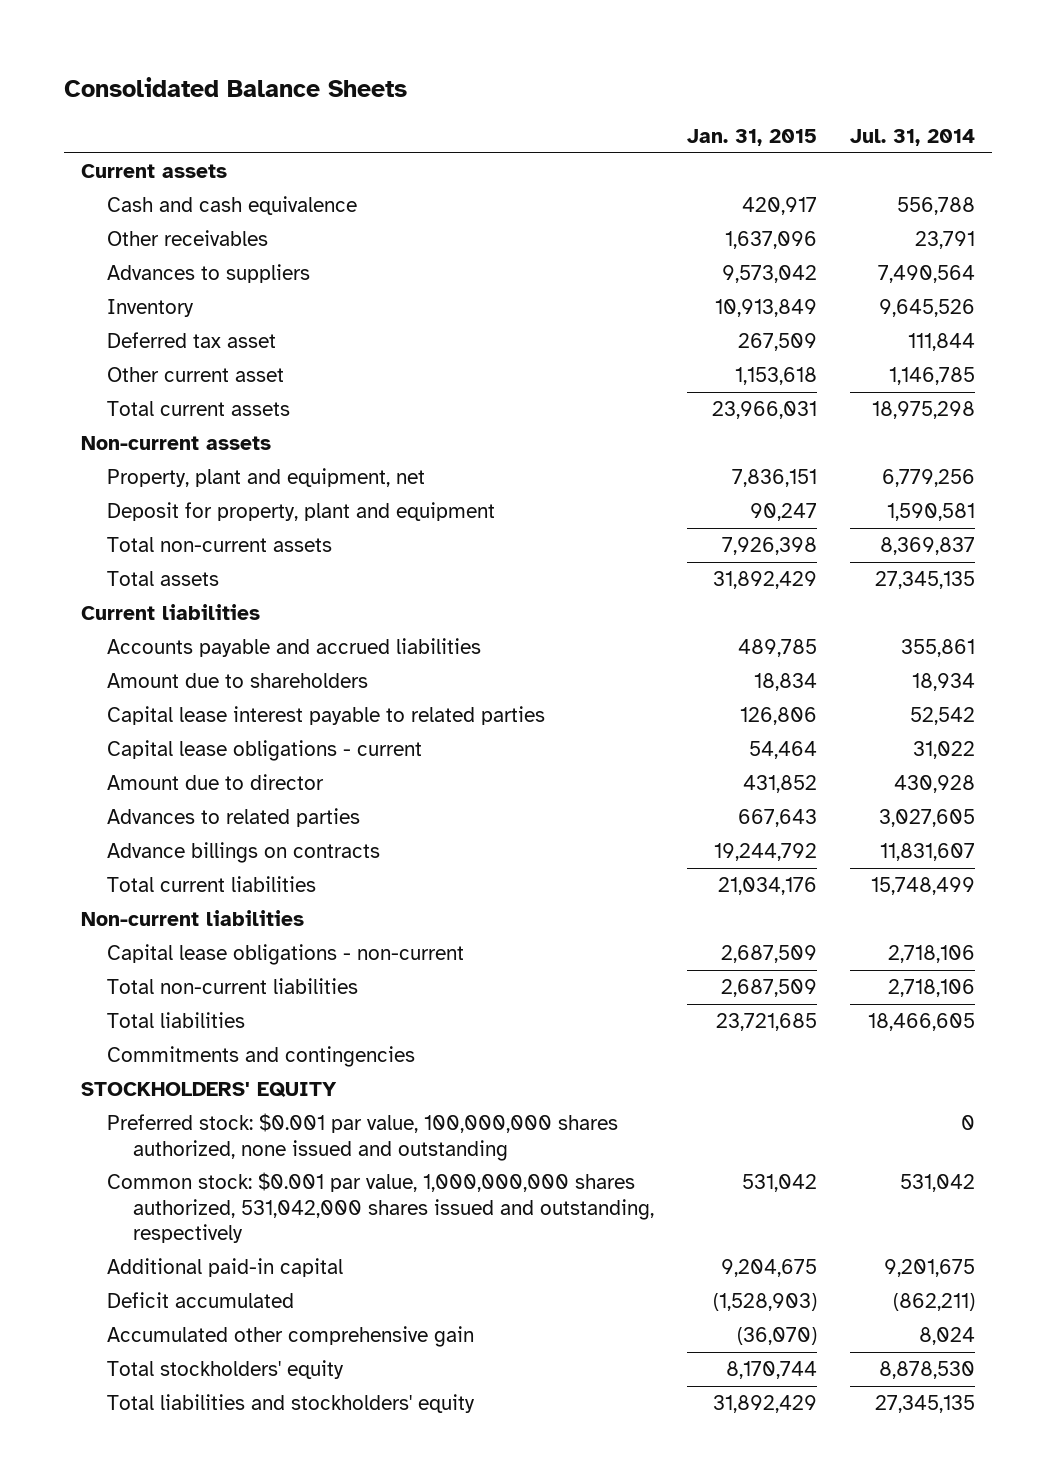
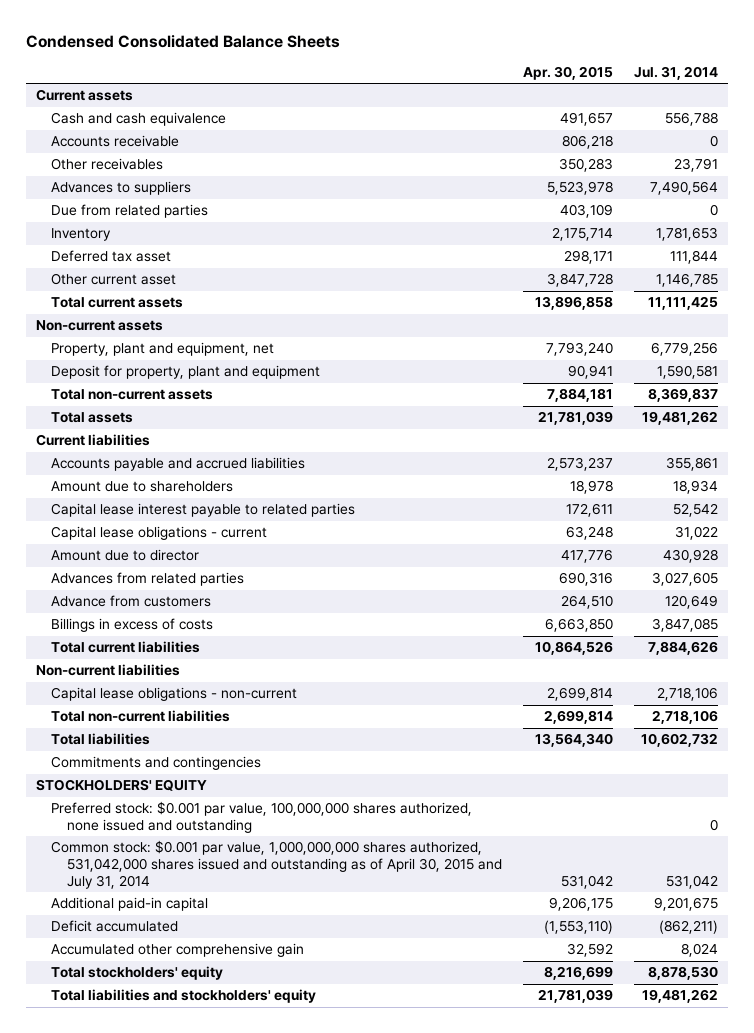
[64,77,408,98] Consolidated Balance Sheets -> [25,35,340,49] Condensed Consolidated Balance Sheets
[686,128,817,146] Jan. 31, 2015 -> none
none -> [522,65,613,80] Apr. 30, 2015
none -> [51,135,180,148] Accounts receivable
none -> [51,204,209,219] Due from related parties
[879,299,976,318] 9,645,526 -> [655,227,718,242] 1,781,653
[872,401,976,420] 18,975,298 -> [647,296,718,311] 11,111,425
[875,571,976,590] 27,345,135 -> [641,411,718,426] 19,481,262
[106,842,380,864] Advance billings on contracts -> none
[106,808,360,828] Advances to related parties -> [51,572,245,587] Advances from related parties
none -> [51,595,212,608] Advance from customers
none -> [51,618,214,633] Billings in excess of costs
[871,877,976,896] 15,748,499 -> [647,641,718,656] 7,884,626
[868,1013,976,1032] 18,466,605 -> [640,733,718,748] 10,602,732
[106,1172,654,1243] Common stock: $0.001 par value, 1,000,000,000 shares authorized, 531,042,000 shares issued and outstanding, respectively -> [51,840,502,889] Common stock: $0.001 par value, 1,000,000,000 shares authorized, 531,042,000 shares issued and outstanding as of April 30, 2015 and July 31, 2014
[875,1395,976,1414] 27,345,135 -> [641,989,718,1004] 19,481,262

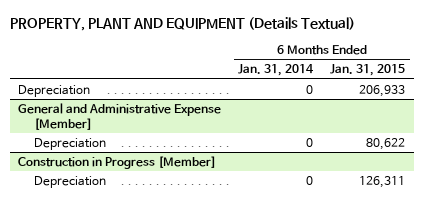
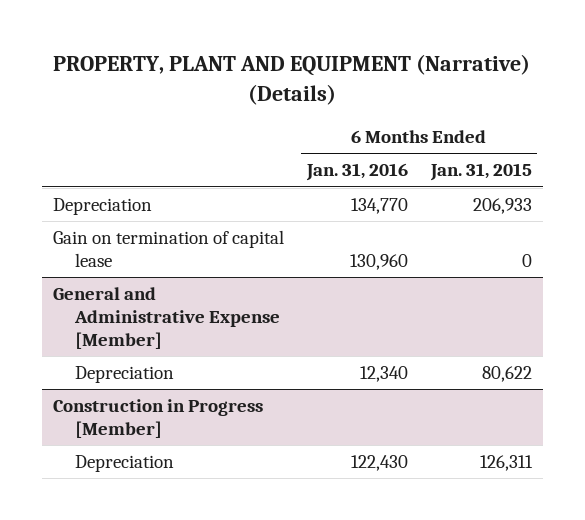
[10,17,356,32] PROPERTY, PLANT AND EQUIPMENT (Details Textual) -> [53,54,531,105] PROPERTY, PLANT AND EQUIPMENT (Narrative) (Details)
[238,64,315,77] Jan. 31, 2014 -> none
none -> [305,163,408,182] Jan. 31, 2016
none -> [52,230,284,267] Gain on termination of capital lease

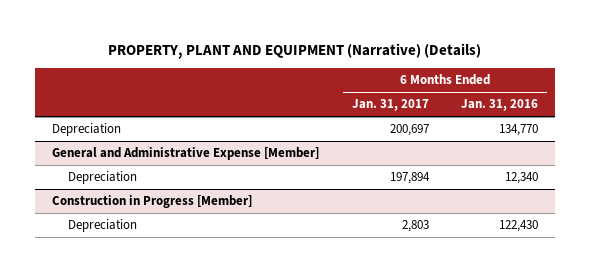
[429,163,532,182] Jan. 31, 2015 -> none
none -> [351,99,429,112] Jan. 31, 2017
[52,230,284,267] Gain on termination of capital lease -> none

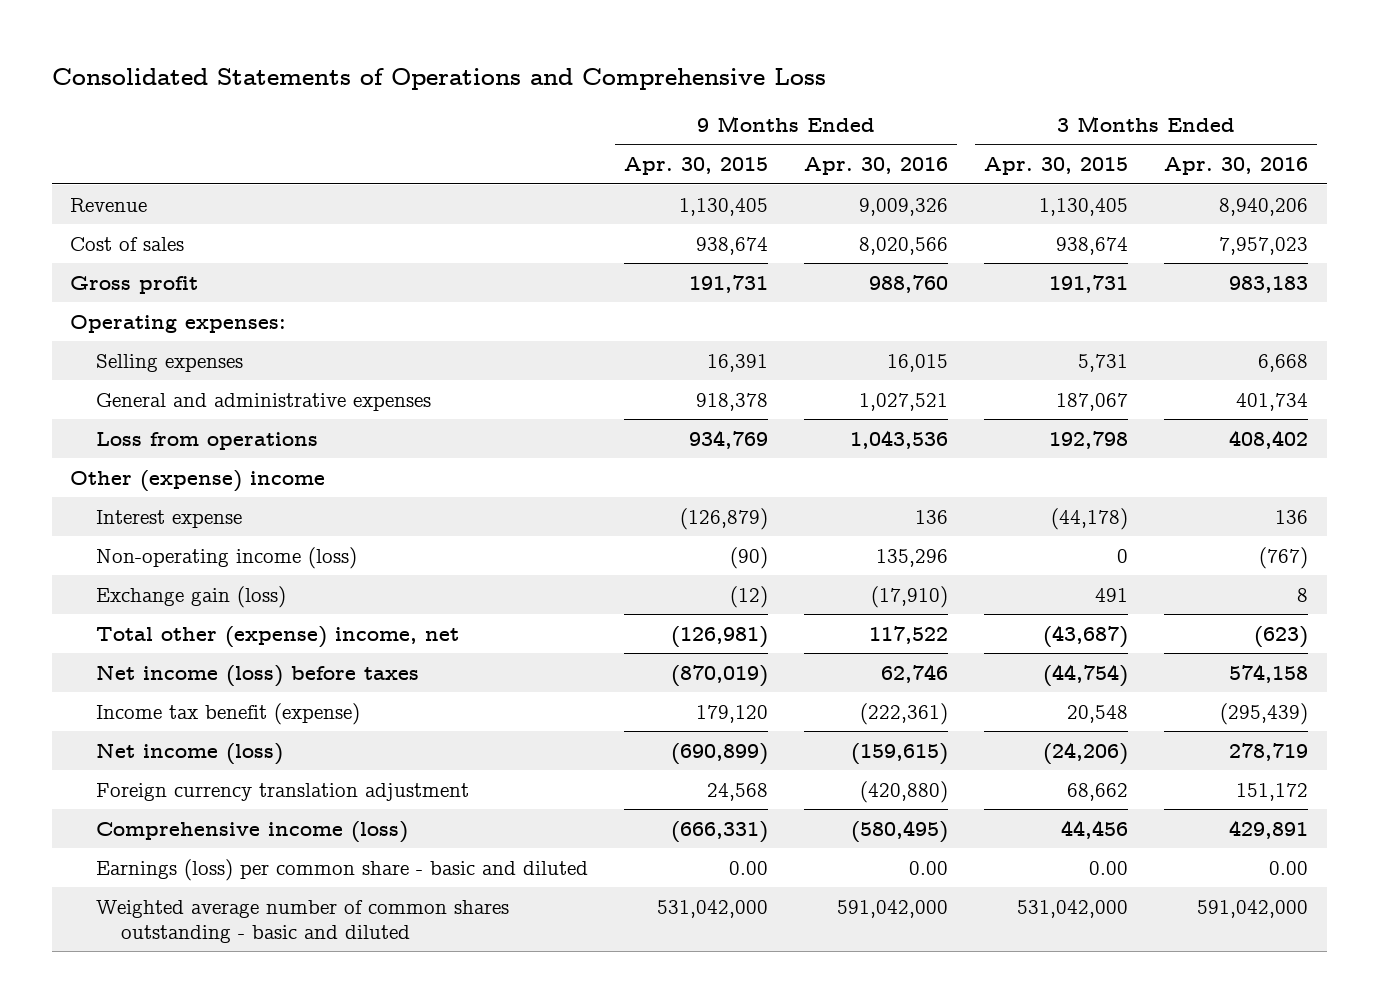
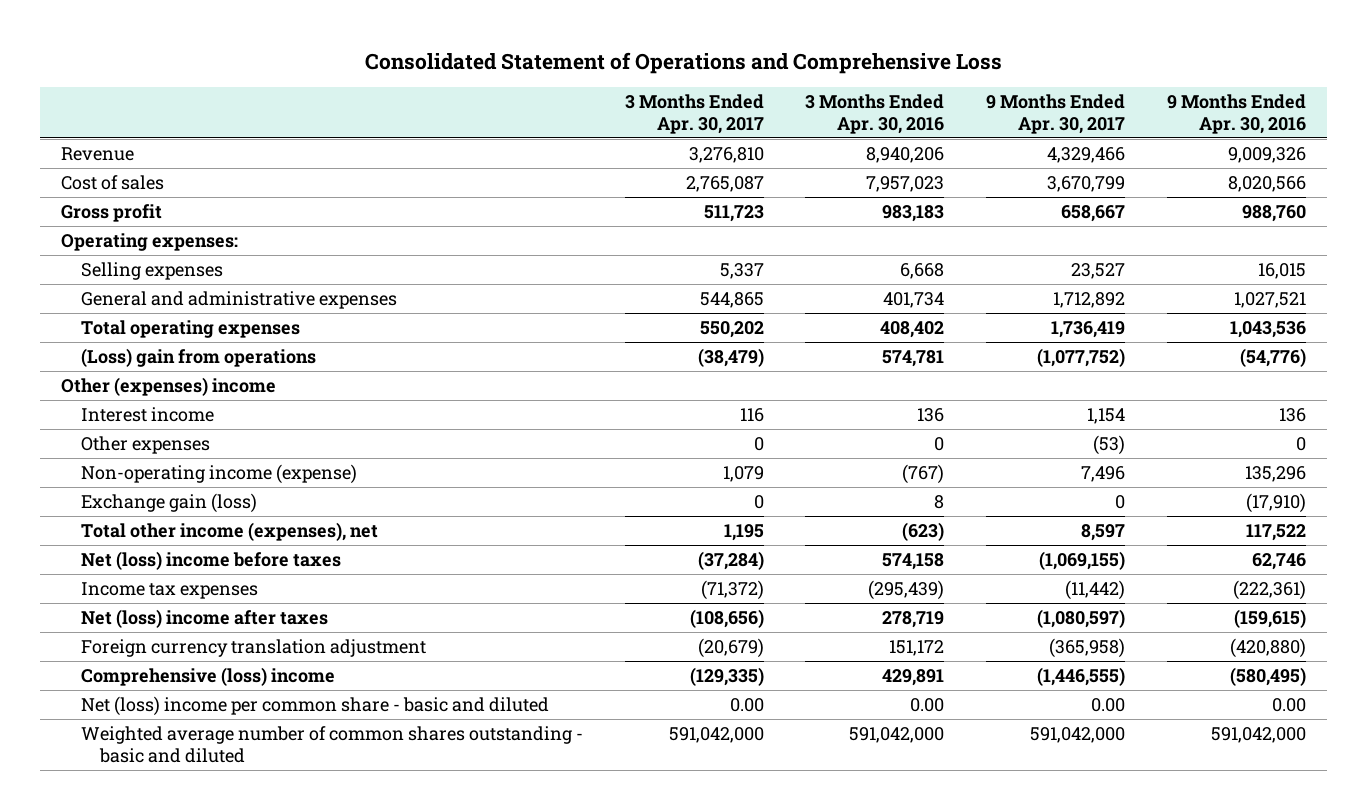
[52,67,827,90] Consolidated Statements of Operations and Comprehensive Loss -> [364,51,1002,74] Consolidated Statement of Operations and Comprehensive Loss
[623,157,768,176] Apr. 30, 2015 -> none
[984,157,1129,176] Apr. 30, 2015 -> none
none -> [624,93,764,135] 3 Months Ended Apr. 30, 2017
none -> [986,93,1126,135] 9 Months Ended Apr. 30, 2017
none -> [80,319,300,338] Total operating expenses
[95,431,318,450] Loss from operations -> [80,347,316,367] (Loss) gain from operations
[849,429,948,449] 1,043,536 -> [1240,347,1307,367] (54,776)
[1229,429,1309,449] 408,402 -> [882,349,945,367] 574,781
[70,469,326,492] Other (expense) income -> [61,376,277,396] Other (expenses) income
[95,509,242,528] Interest expense -> [80,406,214,422] Interest income
none -> [80,435,210,454] Other expenses
[95,546,357,569] Non-operating income (loss) -> [80,463,357,484] Non-operating income (expense)
[95,625,459,648] Total other (expense) income, net -> [80,521,378,541] Total other income (expenses), net
[95,664,419,687] Net income (loss) before taxes -> [80,550,341,570] Net (loss) income before taxes
[95,702,360,725] Income tax benefit (expense) -> [80,581,258,599] Income tax expenses
[95,742,283,765] Net income (loss) -> [80,608,328,628] Net (loss) income after taxes
[95,820,408,843] Comprehensive income (loss) -> [80,666,335,686] Comprehensive (loss) income
[95,858,588,881] Earnings (loss) per common share - basic and diluted -> [80,695,549,716] Net (loss) income per common share - basic and diluted

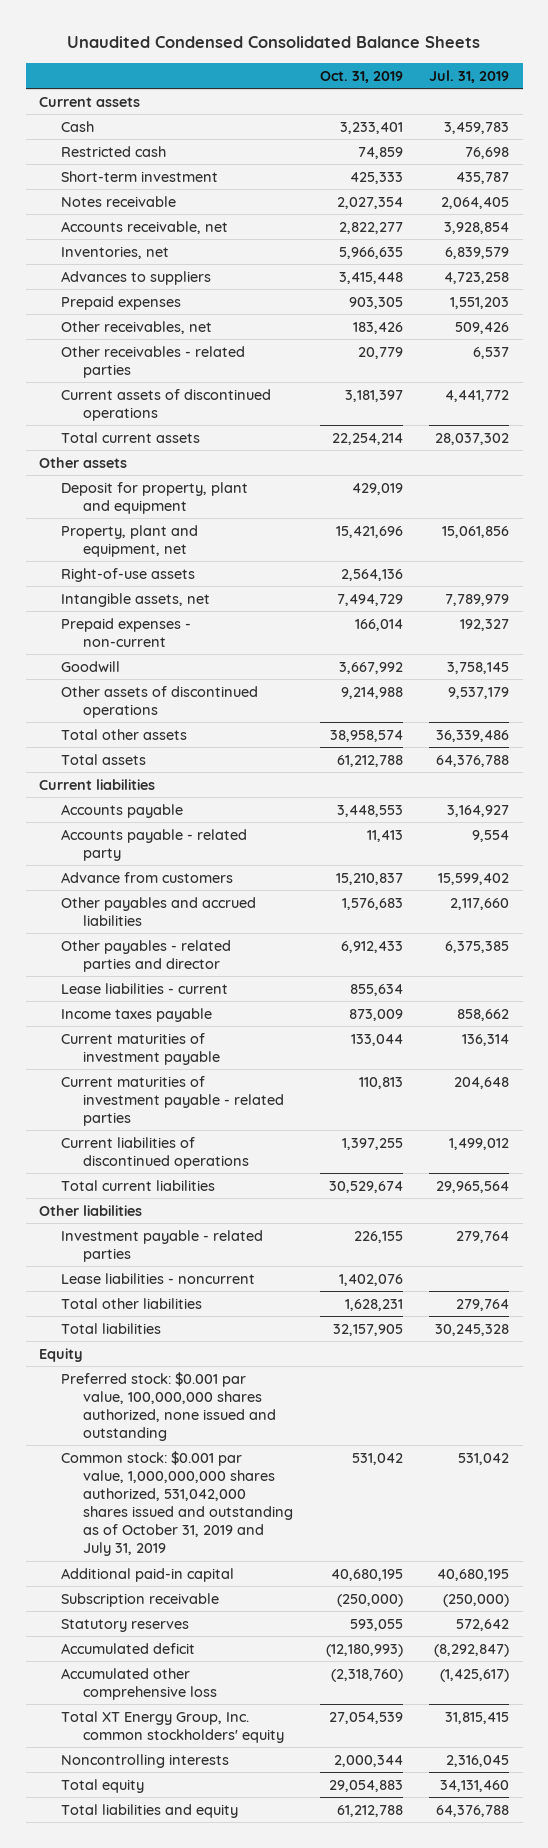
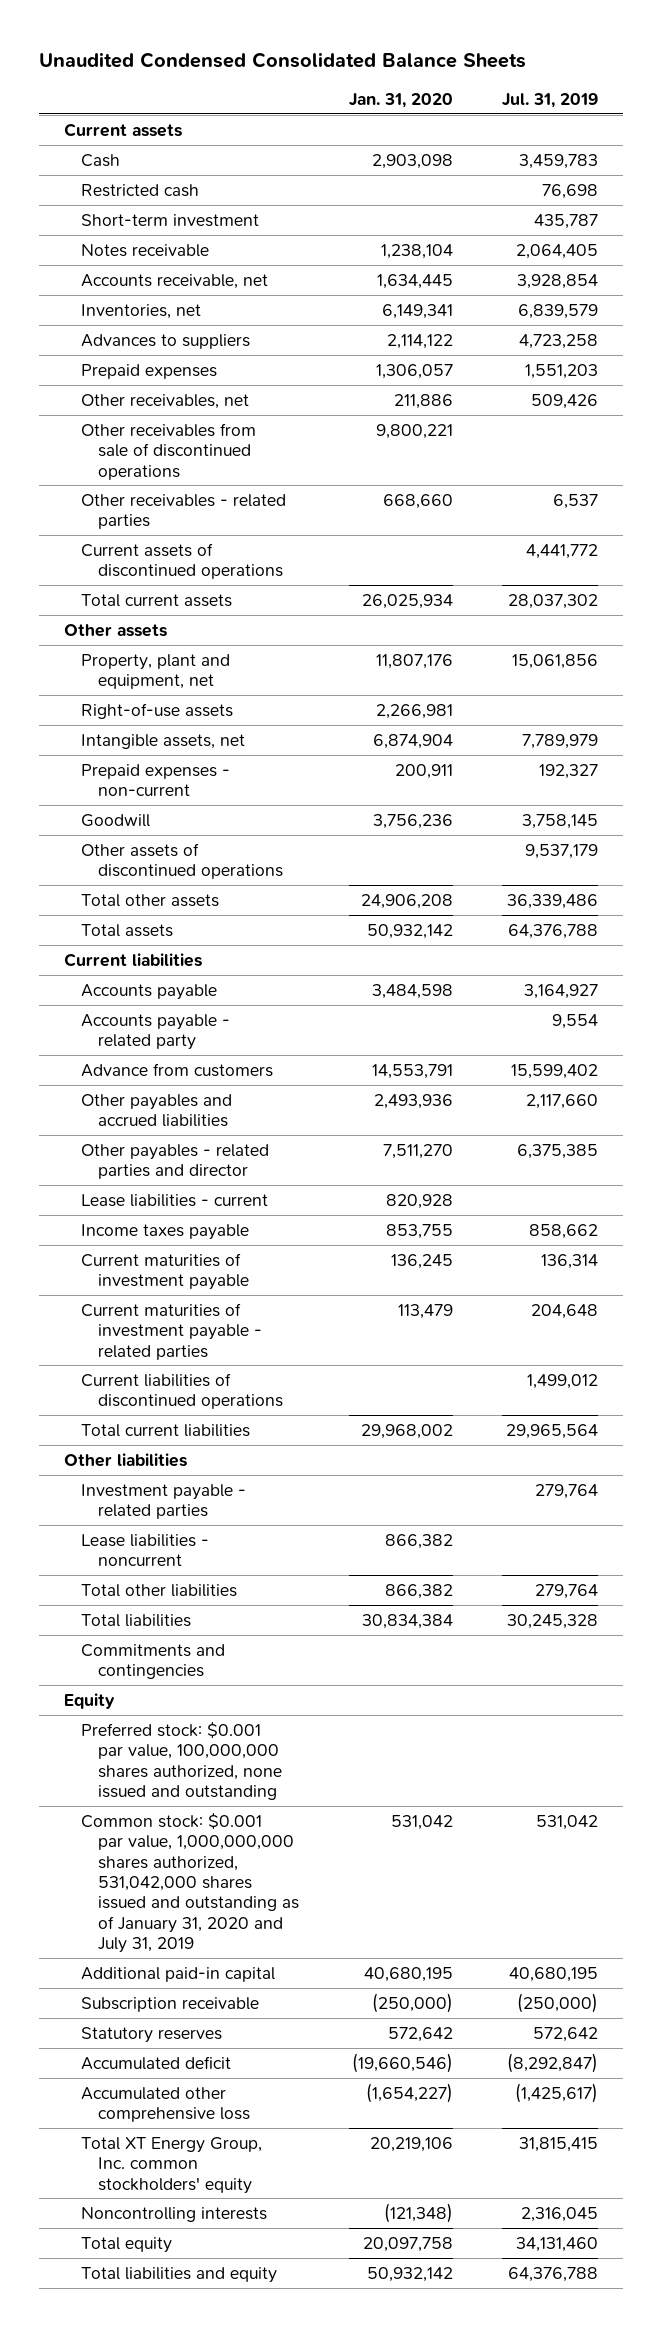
[319,70,403,83] Oct. 31, 2019 -> none
none -> [348,93,453,109] Jan. 31, 2020
none -> [80,422,256,480] Other receivables from sale of discontinued operations
[61,481,249,514] Deposit for property, plant and equipment -> none
none -> [80,1643,225,1680] Commitments and contingencies
[61,1450,294,1556] Common stock: $0.001 par value, 1,000,000,000 shares authorized, 531,042,000 shares issued and outstanding as of October 31, 2019 and July 31, 2019 -> [80,1812,299,1954] Common stock: $0.001 par value, 1,000,000,000 shares authorized, 531,042,000 shares issued and outstanding as of January 31, 2020 and July 31, 2019

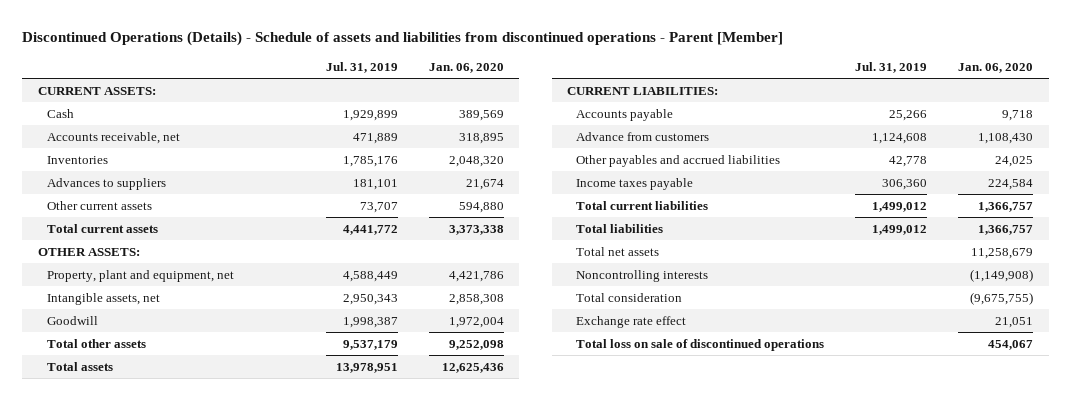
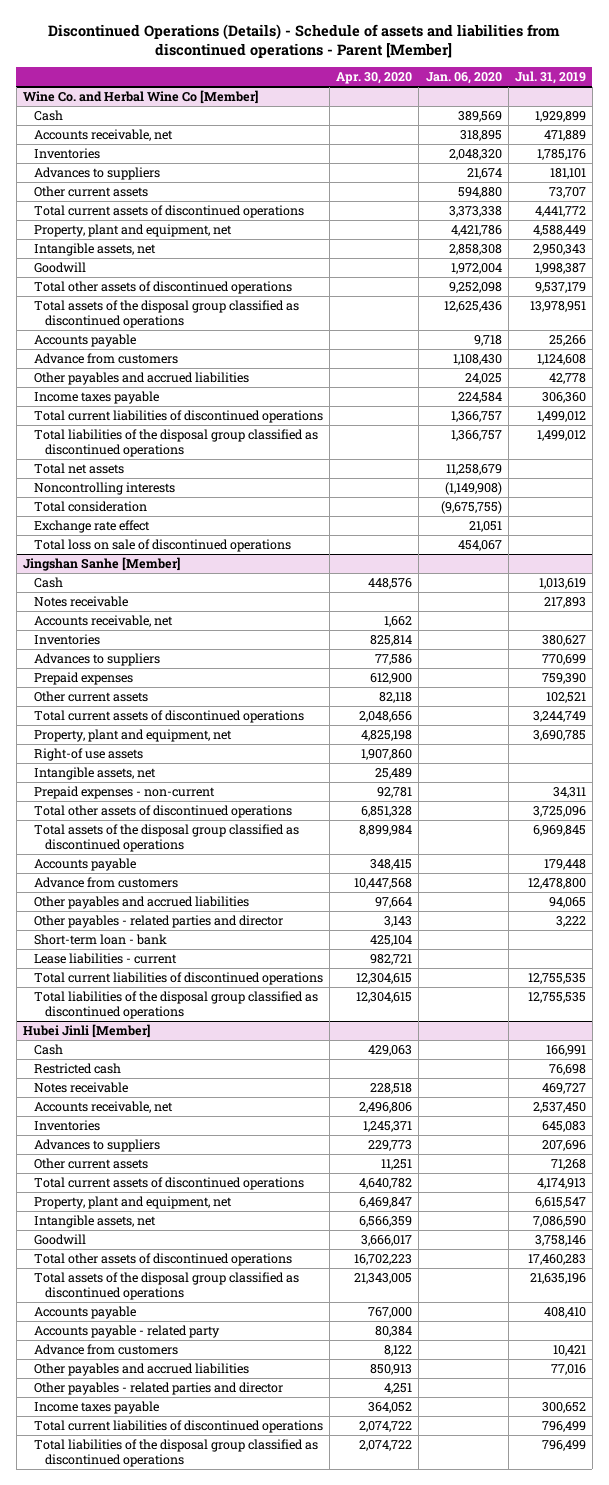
none -> [336,72,413,85] Apr. 30, 2020
[37,86,156,95] CURRENT ASSETS: -> none
none -> [23,89,259,104] Wine Co. and Herbal Wine Co [Member]
[37,247,140,256] OTHER ASSETS: -> none
[46,223,158,233] Total current assets -> [34,204,305,218] Total current assets of discontinued operations
[567,86,719,95] CURRENT LIABILITIES: -> none
[46,338,146,348] Total other assets -> [34,280,293,294] Total other assets of discontinued operations
[46,361,113,371] Total assets -> [34,299,300,329] Total assets of the disposal group classified as discontinued operations
[576,200,709,210] Total current liabilities -> [34,409,324,423] Total current liabilities of discontinued operations
[576,223,664,233] Total liabilities -> [34,428,319,458] Total liabilities of the disposal group classified as discontinued operations
none -> [23,556,181,571] Jingshan Sanhe [Member]
none -> [34,576,64,588] Cash
none -> [34,595,129,607] Notes receivable
none -> [34,614,174,627] Accounts receivable, net
none -> [34,633,101,645] Inventories
none -> [34,652,161,666] Advances to suppliers
none -> [34,671,134,685] Prepaid expenses
none -> [34,690,149,702] Other current assets
none -> [34,709,305,723] Total current assets of discontinued operations
none -> [34,728,233,742] Property, plant and equipment, net
none -> [34,747,144,761] Right-of use assets
none -> [34,766,157,780] Intangible assets, net
none -> [34,785,216,799] Prepaid expenses - non-current
none -> [34,804,293,818] Total other assets of discontinued operations
none -> [34,823,300,853] Total assets of the disposal group classified as discontinued operations
none -> [34,857,137,871] Accounts payable
none -> [34,876,179,888] Advance from customers
none -> [34,895,250,909] Other payables and accrued liabilities
none -> [34,914,284,928] Other payables - related parties and director
none -> [34,933,168,945] Short-term loan - bank
none -> [34,952,178,964] Lease liabilities - current
none -> [34,971,324,985] Total current liabilities of discontinued operations
none -> [34,990,319,1020] Total liabilities of the disposal group classified as discontinued operations
none -> [23,1023,151,1038] Hubei Jinli [Member]
none -> [34,1043,64,1055] Cash
none -> [34,1062,122,1074] Restricted cash
none -> [34,1081,129,1093] Notes receivable
none -> [34,1100,174,1113] Accounts receivable, net
none -> [34,1119,101,1131] Inventories
none -> [34,1138,161,1152] Advances to suppliers
none -> [34,1157,149,1169] Other current assets
none -> [34,1176,305,1190] Total current assets of discontinued operations
none -> [34,1195,233,1209] Property, plant and equipment, net
none -> [34,1214,157,1228] Intangible assets, net
none -> [34,1233,87,1245] Goodwill
none -> [34,1252,293,1266] Total other assets of discontinued operations
none -> [34,1271,300,1301] Total assets of the disposal group classified as discontinued operations
none -> [34,1305,137,1319] Accounts payable
none -> [34,1324,221,1338] Accounts payable - related party
none -> [34,1343,179,1355] Advance from customers
none -> [34,1362,250,1376] Other payables and accrued liabilities
none -> [34,1381,284,1395] Other payables - related parties and director
none -> [34,1400,160,1414] Income taxes payable
none -> [34,1419,324,1433] Total current liabilities of discontinued operations
none -> [34,1438,319,1468] Total liabilities of the disposal group classified as discontinued operations

